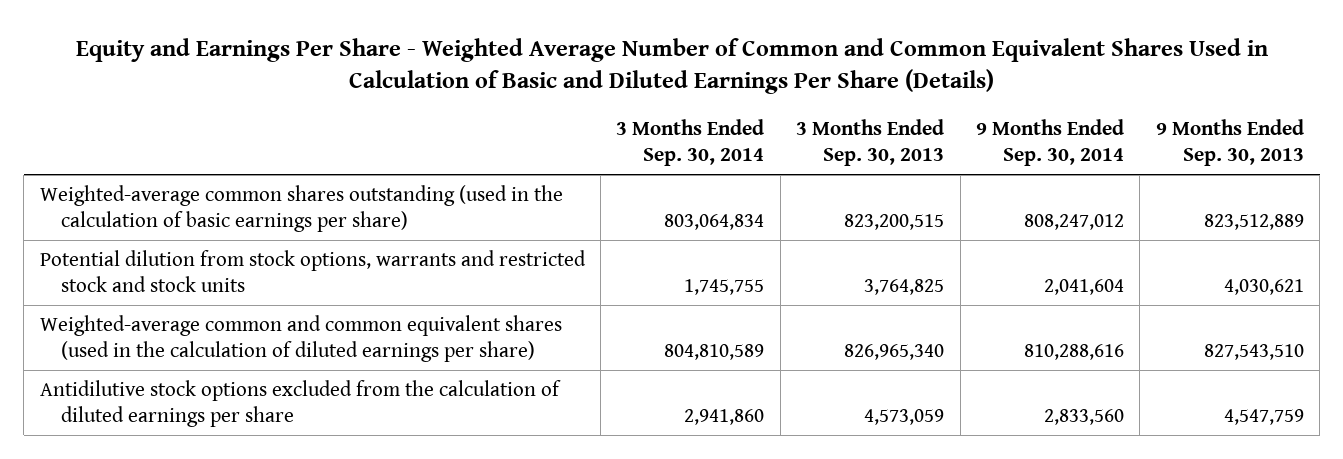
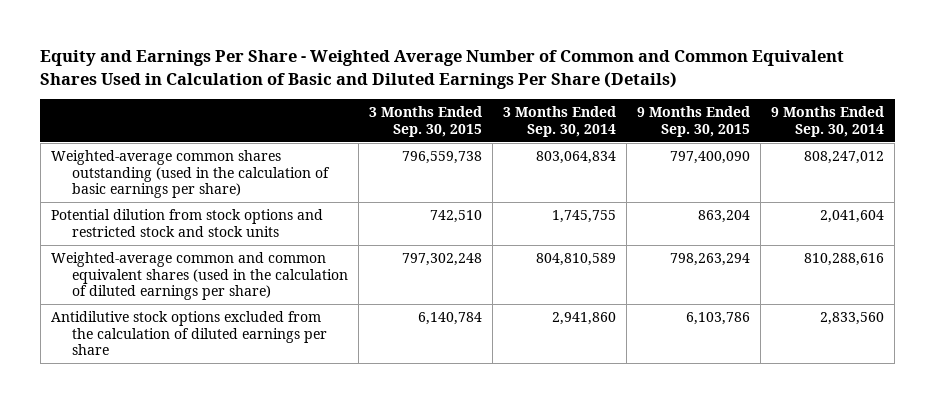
[796,119,945,166] 3 Months Ended Sep. 30, 2013 -> none
[1155,119,1304,166] 9 Months Ended Sep. 30, 2013 -> none
none -> [368,106,482,137] 3 Months Ended Sep. 30, 2015
none -> [636,106,750,137] 9 Months Ended Sep. 30, 2015
[39,250,586,292] Potential dilution from stock options, warrants and restricted stock and stock units -> [50,209,323,237] Potential dilution from stock options and restricted stock and stock units

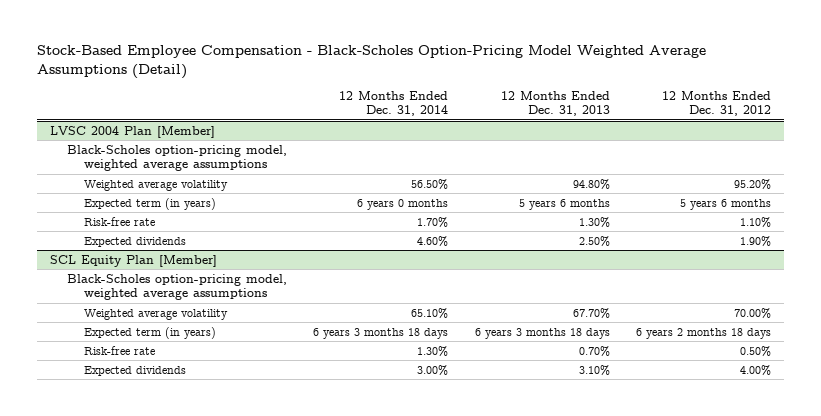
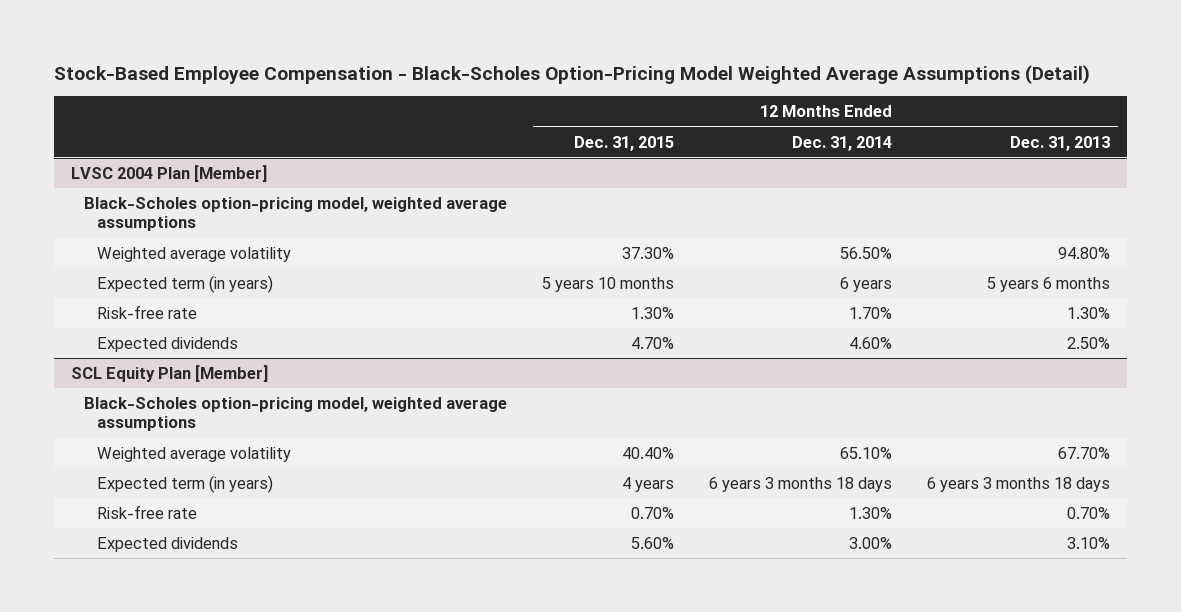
[661,90,771,117] 12 Months Ended Dec. 31, 2012 -> none
none -> [573,135,674,151] Dec. 31, 2015
[357,198,449,210] 6 years 0 months -> [839,277,892,293] 6 years

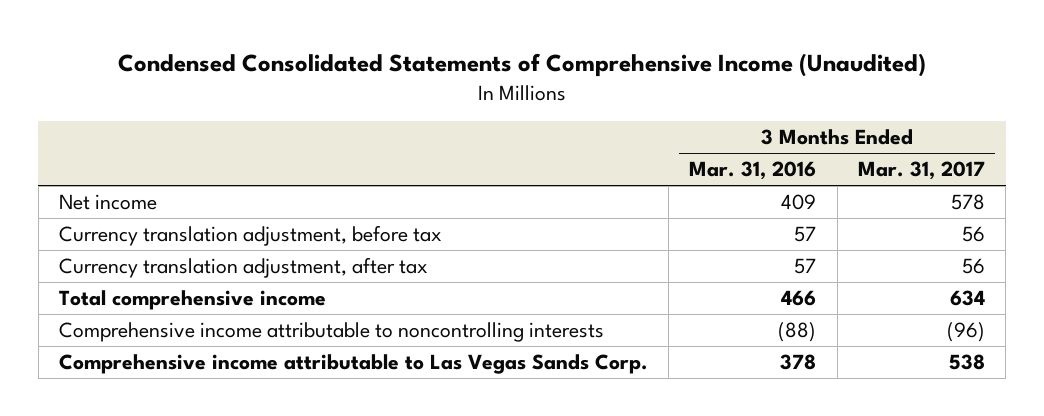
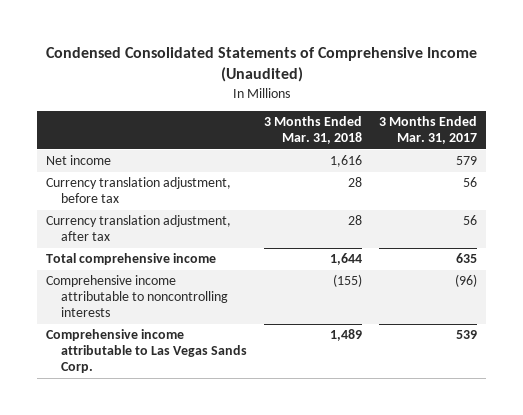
[689,161,817,181] Mar. 31, 2016 -> none
none -> [264,116,363,145] 3 Months Ended Mar. 31, 2018
[950,193,985,210] 578 -> [456,156,478,166] 579
[949,289,985,306] 634 -> [456,253,478,264] 635
[948,353,985,370] 538 -> [456,330,478,340] 539

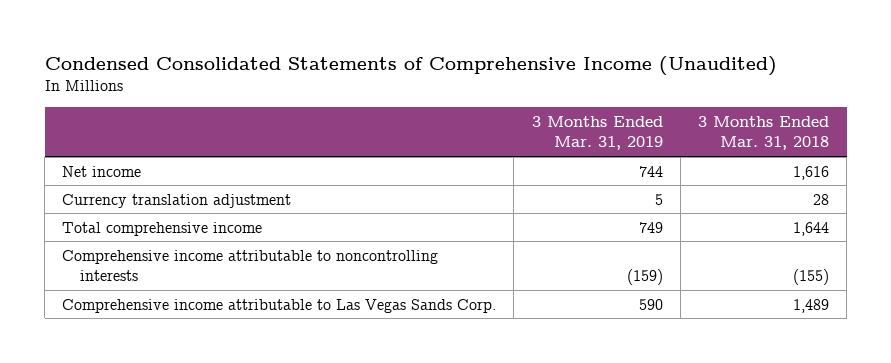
[379,116,478,145] 3 Months Ended Mar. 31, 2017 -> none
none -> [531,115,663,151] 3 Months Ended Mar. 31, 2019
[45,177,231,204] Currency translation adjustment, before tax -> none
[45,215,231,242] Currency translation adjustment, after tax -> [62,193,292,208] Currency translation adjustment

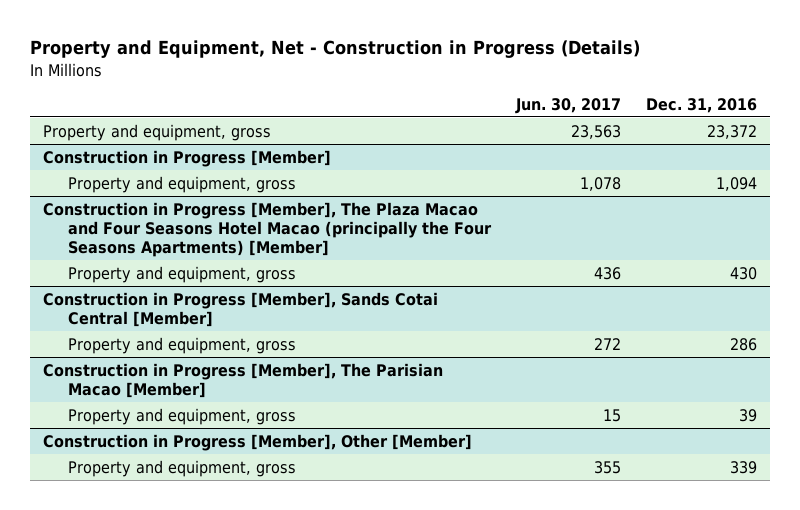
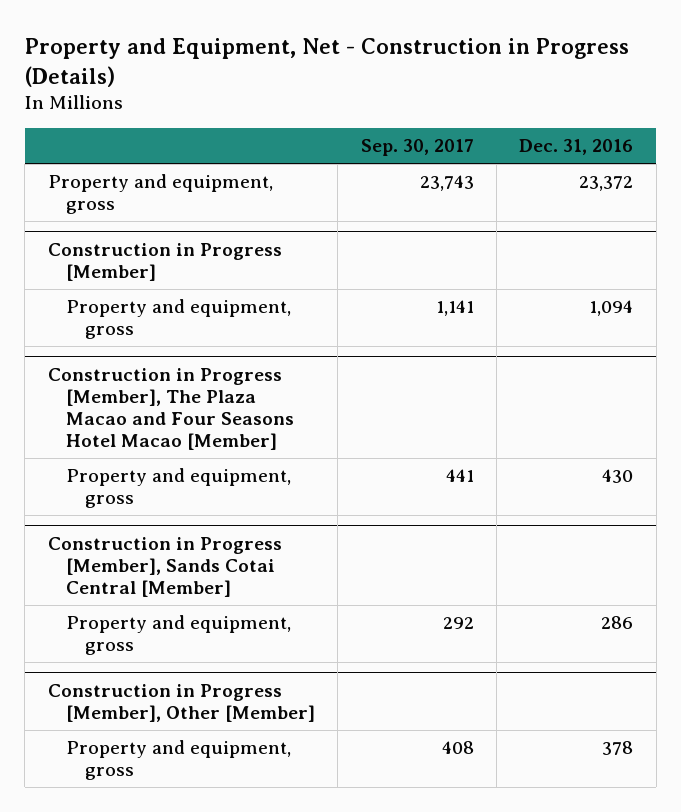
[515,97,622,114] Jun. 30, 2017 -> none
none -> [360,139,474,157] Sep. 30, 2017
[42,201,492,257] Construction in Progress [Member], The Plaza Macao and Four Seasons Hotel Macao (principally the Four Seasons Apartments) [Member] -> [47,368,295,450] Construction in Progress [Member], The Plaza Macao and Four Seasons Hotel Macao [Member]
[42,362,443,398] Construction in Progress [Member], The Parisian Macao [Member] -> none
[67,407,296,425] Property and equipment, gross -> none
[730,460,758,474] 339 -> [602,741,634,756] 378

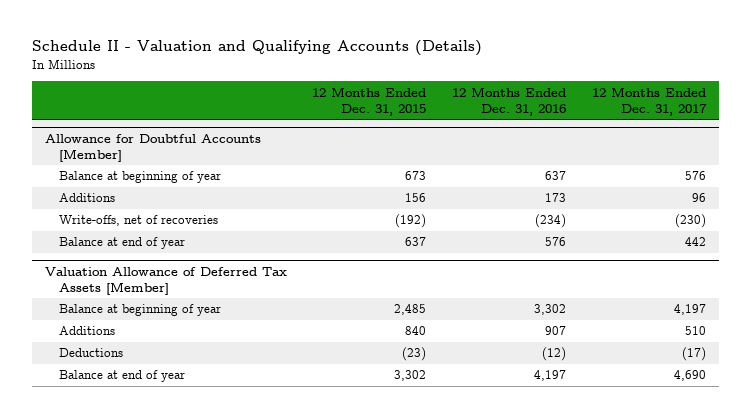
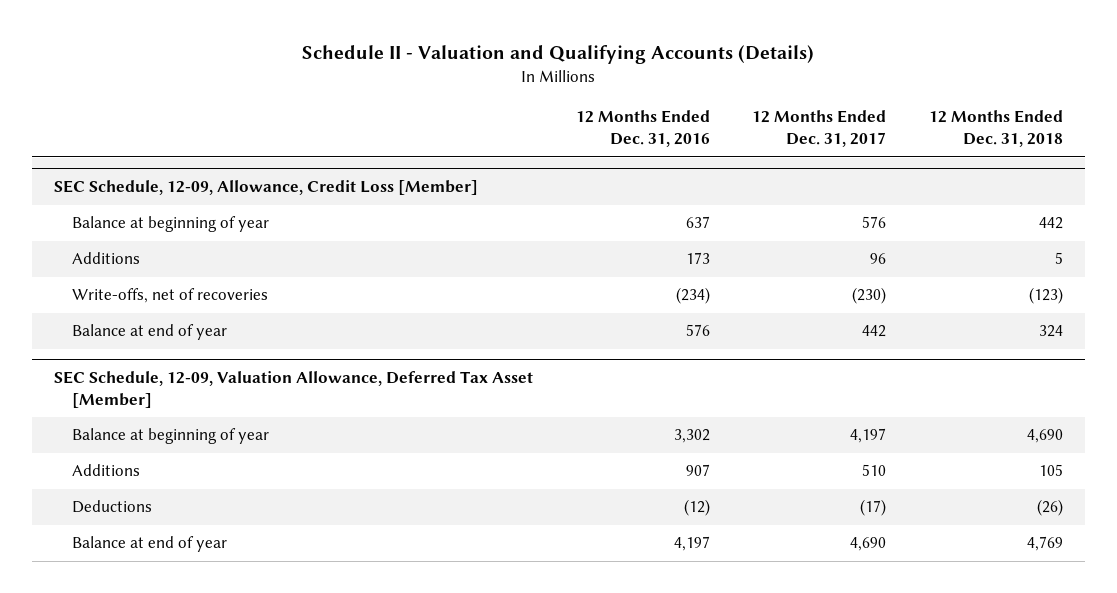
[312,86,427,116] 12 Months Ended Dec. 31, 2015 -> none
none -> [929,110,1064,148] 12 Months Ended Dec. 31, 2018
[44,134,261,162] Allowance for Doubtful Accounts [Member] -> none
none -> [53,180,478,196] SEC Schedule, 12-09, Allowance, Credit Loss [Member]
[44,267,287,295] Valuation Allowance of Deferred Tax Assets [Member] -> [53,371,533,409] SEC Schedule, 12-09, Valuation Allowance, Deferred Tax Asset [Member]

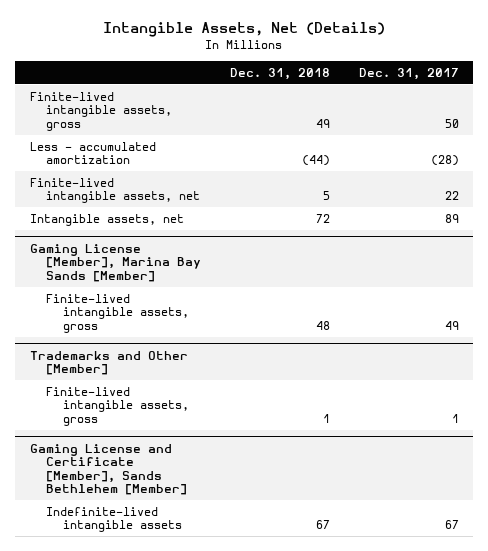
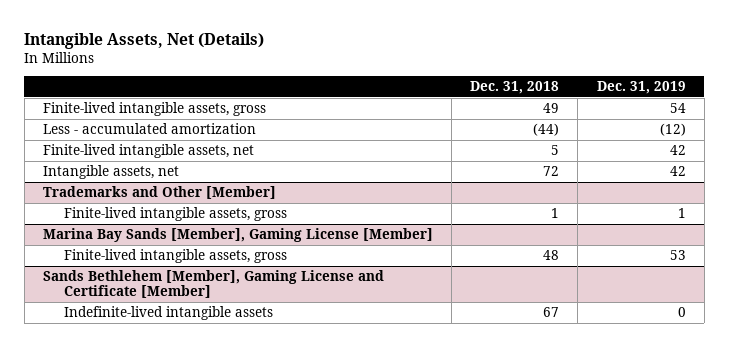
[358,67,459,80] Dec. 31, 2017 -> none
none -> [596,81,686,95] Dec. 31, 2019
[29,243,202,282] Gaming License [Member], Marina Bay Sands [Member] -> none
[46,293,189,334] Finite-lived intangible assets, gross -> none
none -> [43,228,434,243] Marina Bay Sands [Member], Gaming License [Member]
none -> [63,249,287,264] Finite-lived intangible assets, gross
[29,443,188,496] Gaming License and Certificate [Member], Sands Bethlehem [Member] -> [43,270,385,299] Sands Bethlehem [Member], Gaming License and Certificate [Member]

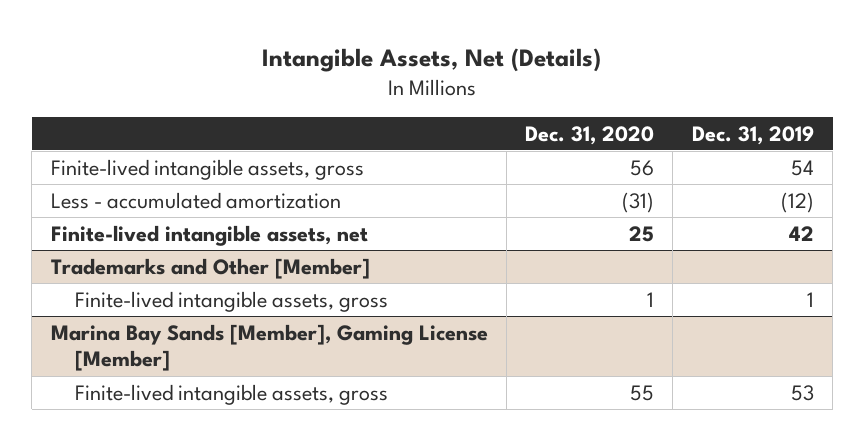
[470,81,560,95] Dec. 31, 2018 -> none
none -> [525,125,655,145] Dec. 31, 2020
[43,165,180,180] Intangible assets, net -> none
[43,270,385,299] Sands Bethlehem [Member], Gaming License and Certificate [Member] -> none
[63,306,273,321] Indefinite-lived intangible assets -> none

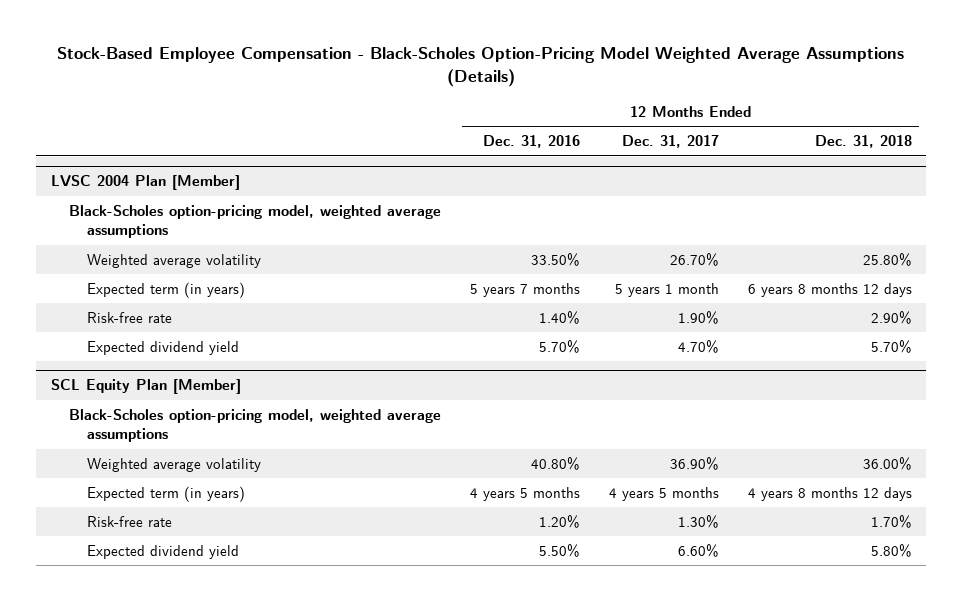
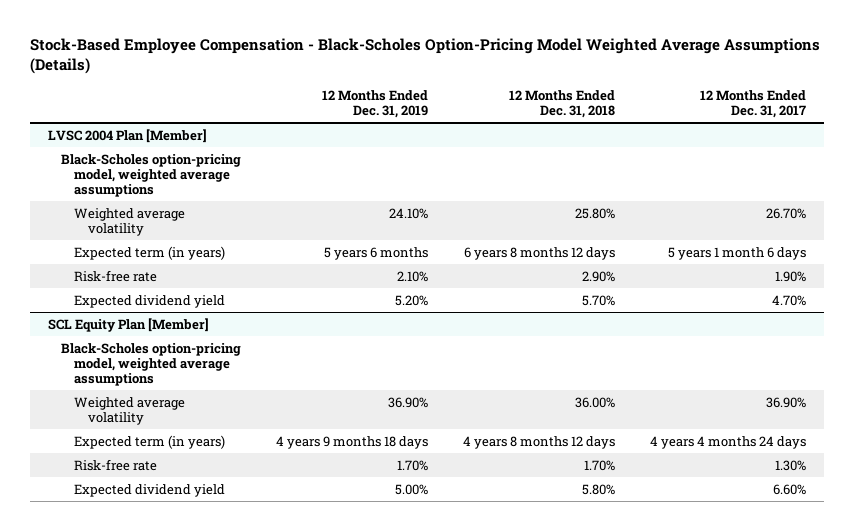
[482,135,580,149] Dec. 31, 2016 -> none
none -> [322,89,429,118] 12 Months Ended Dec. 31, 2019
[614,282,719,297] 5 years 1 month -> [668,246,807,260] 5 years 1 month 6 days
[608,486,719,501] 4 years 5 months -> [650,435,807,449] 4 years 4 months 24 days

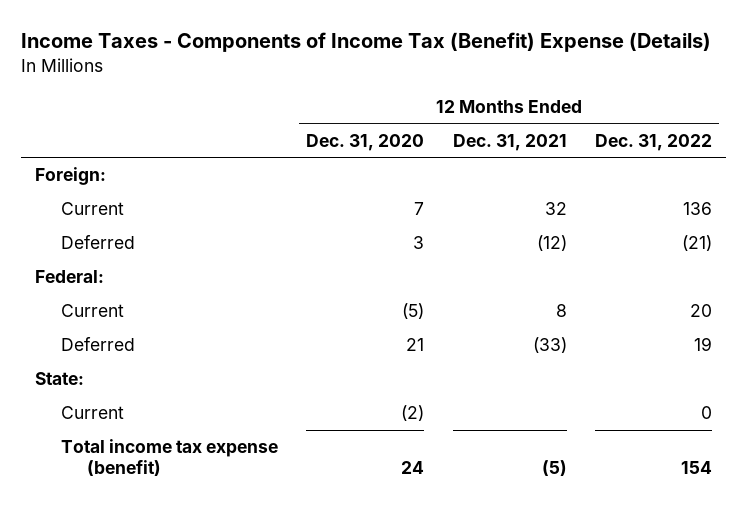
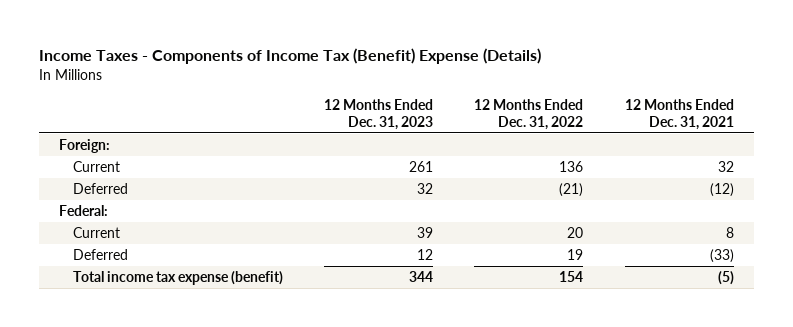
[306,133,425,151] Dec. 31, 2020 -> none
none -> [324,98,434,130] 12 Months Ended Dec. 31, 2023
[35,372,85,386] State: -> none
[61,406,125,420] Current -> none

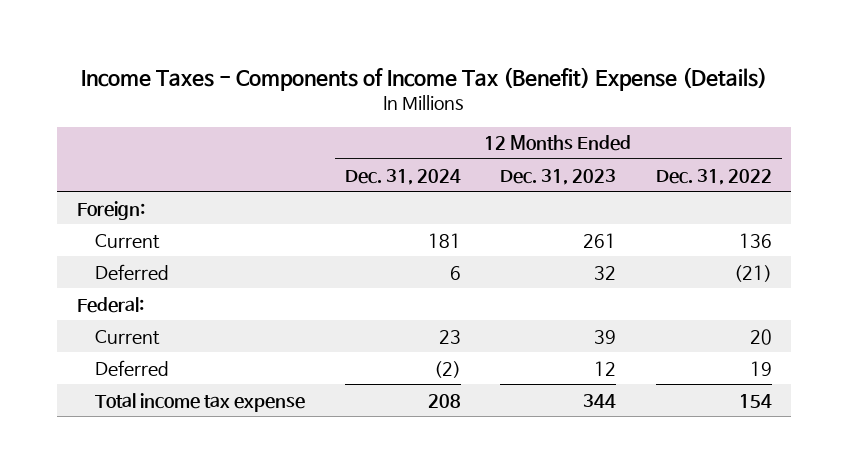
[624,98,734,130] 12 Months Ended Dec. 31, 2021 -> none
none -> [344,168,461,185] Dec. 31, 2024
[73,271,284,286] Total income tax expense (benefit) -> [94,392,305,412] Total income tax expense

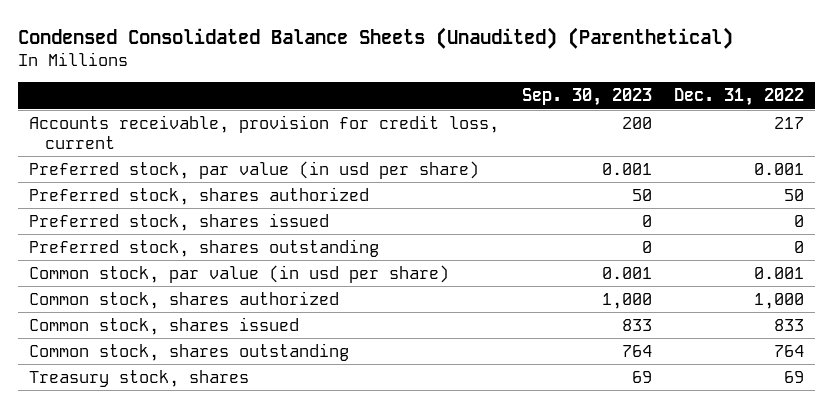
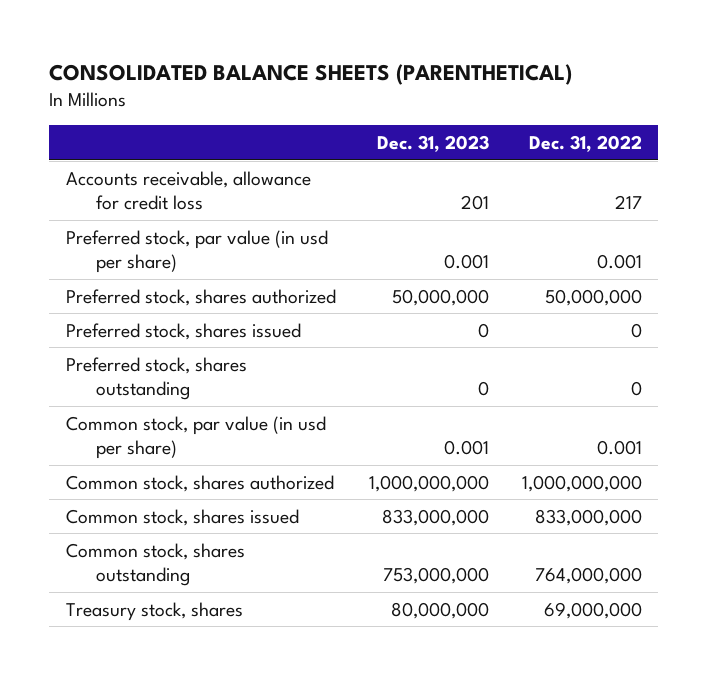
[18,26,734,49] Condensed Consolidated Balance Sheets (Unaudited) (Parenthetical) -> [49,63,573,85] CONSOLIDATED BALANCE SHEETS (PARENTHETICAL)
[521,88,652,107] Sep. 30, 2023 -> none
none -> [376,134,489,152] Dec. 31, 2023
[29,114,500,149] Accounts receivable, provision for credit loss, current -> [65,170,311,211] Accounts receivable, allowance for credit loss
[783,188,804,201] 50 -> [544,288,642,306] 50,000,000
[753,292,804,309] 1,000 -> [521,474,642,492] 1,000,000,000
[773,318,804,331] 833 -> [534,508,642,526] 833,000,000
[773,344,804,357] 764 -> [534,567,642,585] 764,000,000
[783,370,804,383] 69 -> [543,601,642,619] 69,000,000

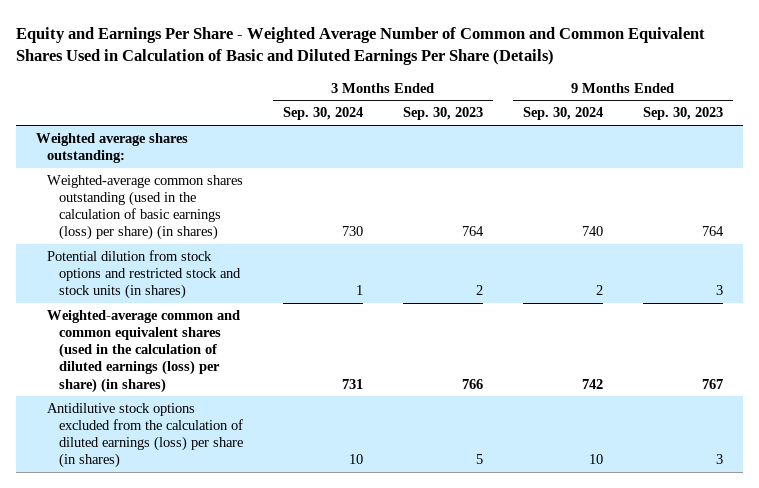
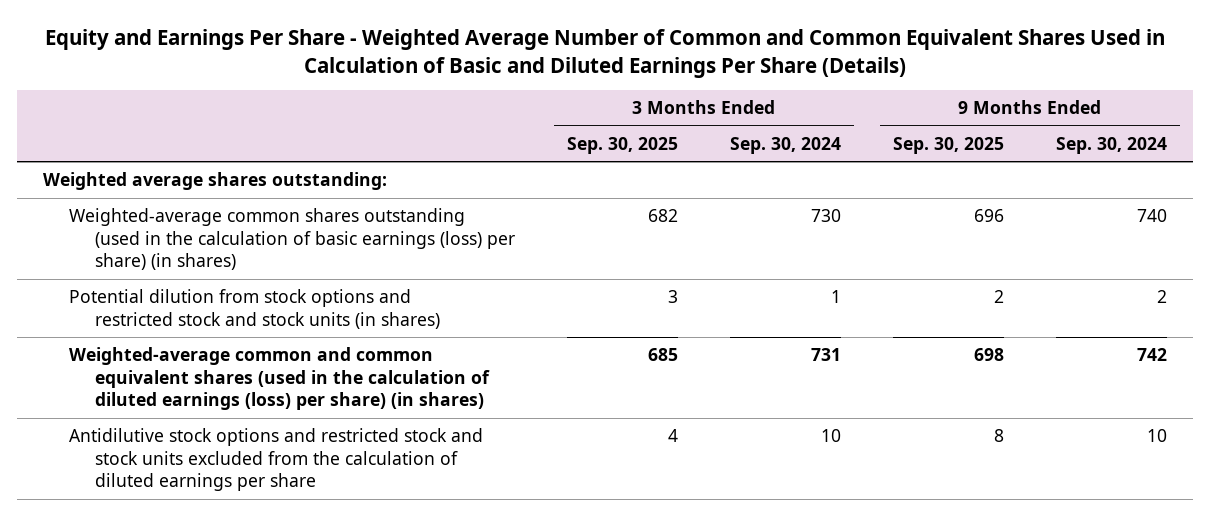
[403,107,484,121] Sep. 30, 2023 -> none
[643,107,724,121] Sep. 30, 2023 -> none
none -> [566,137,678,155] Sep. 30, 2025
none -> [892,137,1004,155] Sep. 30, 2025
[47,403,243,469] Antidilutive stock options excluded from the calculation of diluted earnings (loss) per share (in shares) -> [69,428,484,492] Antidilutive stock options and restricted stock and stock units excluded from the calculation of diluted earnings per share

